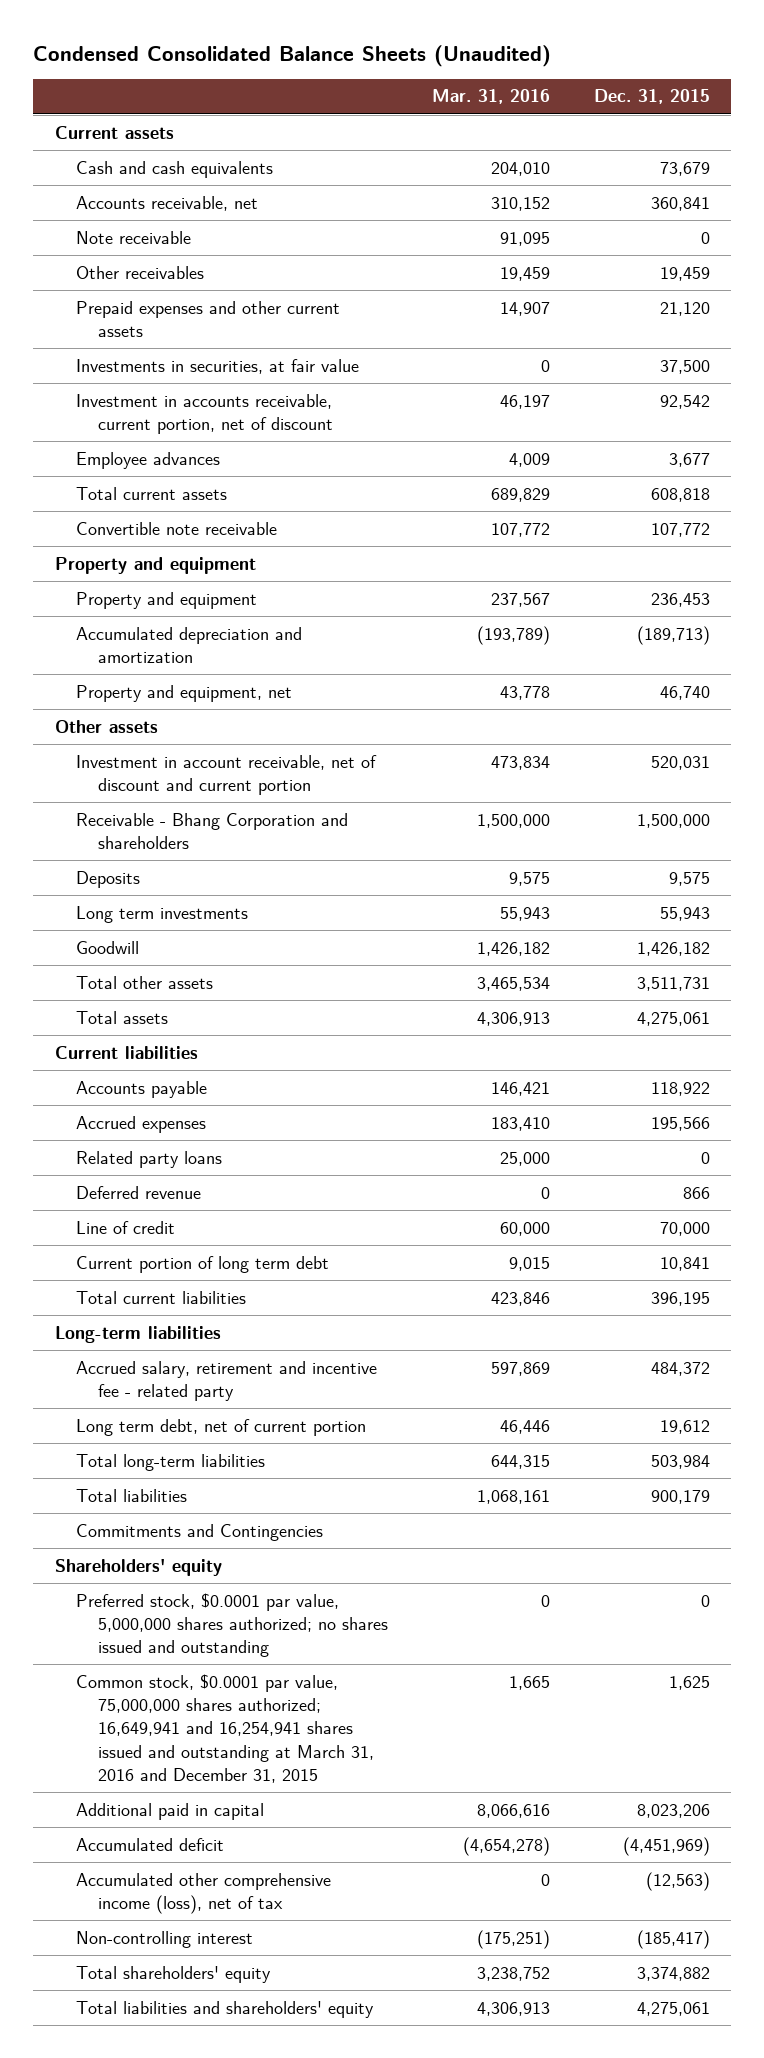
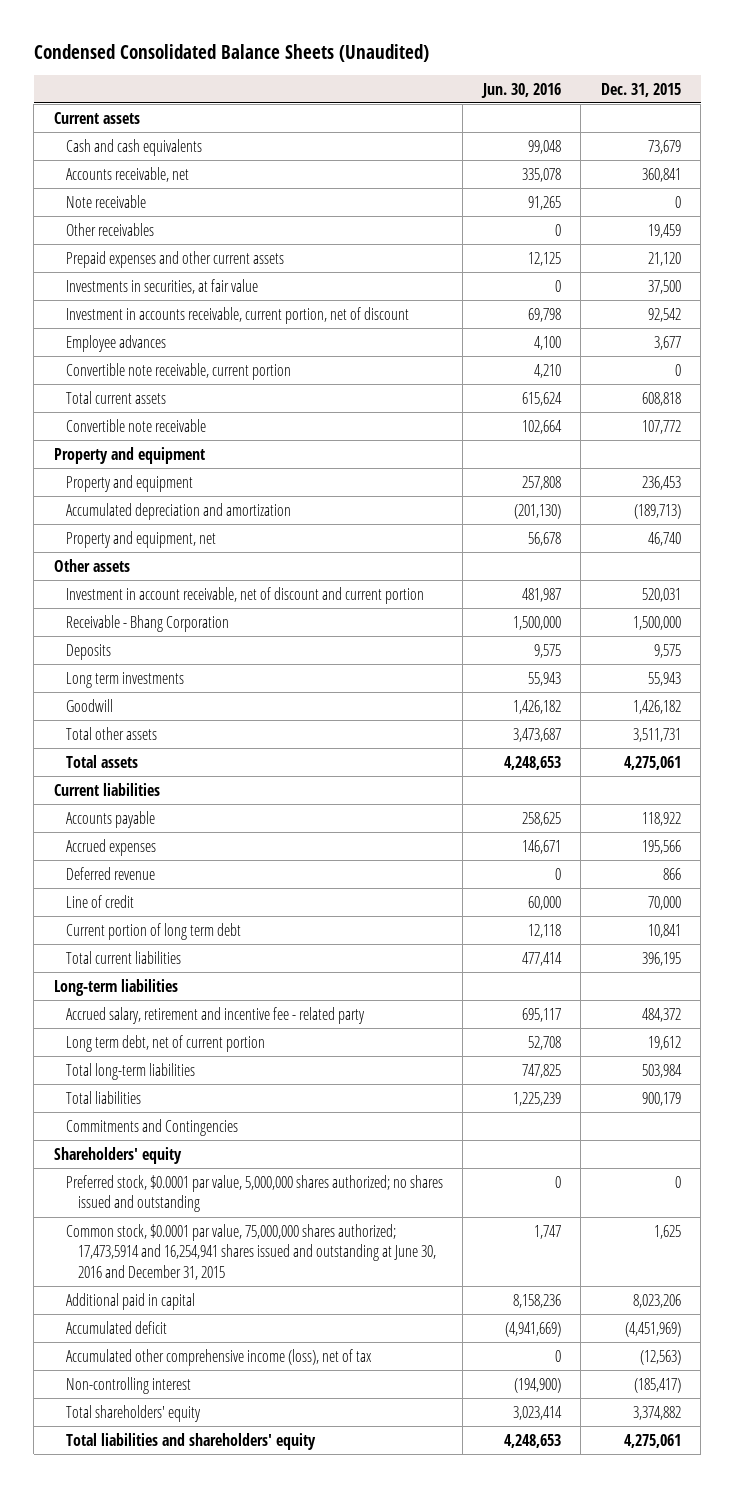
[431,89,550,105] Mar. 31, 2016 -> none
none -> [480,82,561,98] Jun. 30, 2016
none -> [66,362,292,380] Convertible note receivable, current portion
[76,812,349,850] Receivable - Bhang Corporation and shareholders -> [66,614,230,632] Receivable - Bhang Corporation
[76,1150,223,1168] Related party loans -> none
[76,1673,374,1783] Common stock, $0.0001 par value, 75,000,000 shares authorized; 16,649,941 and 16,254,941 shares issued and outstanding at March 31, 2016 and December 31, 2015 -> [66,1223,437,1281] Common stock, $0.0001 par value, 75,000,000 shares authorized; 17,473,5914 and 16,254,941 shares issued and outstanding at June 30, 2016 and December 31, 2015

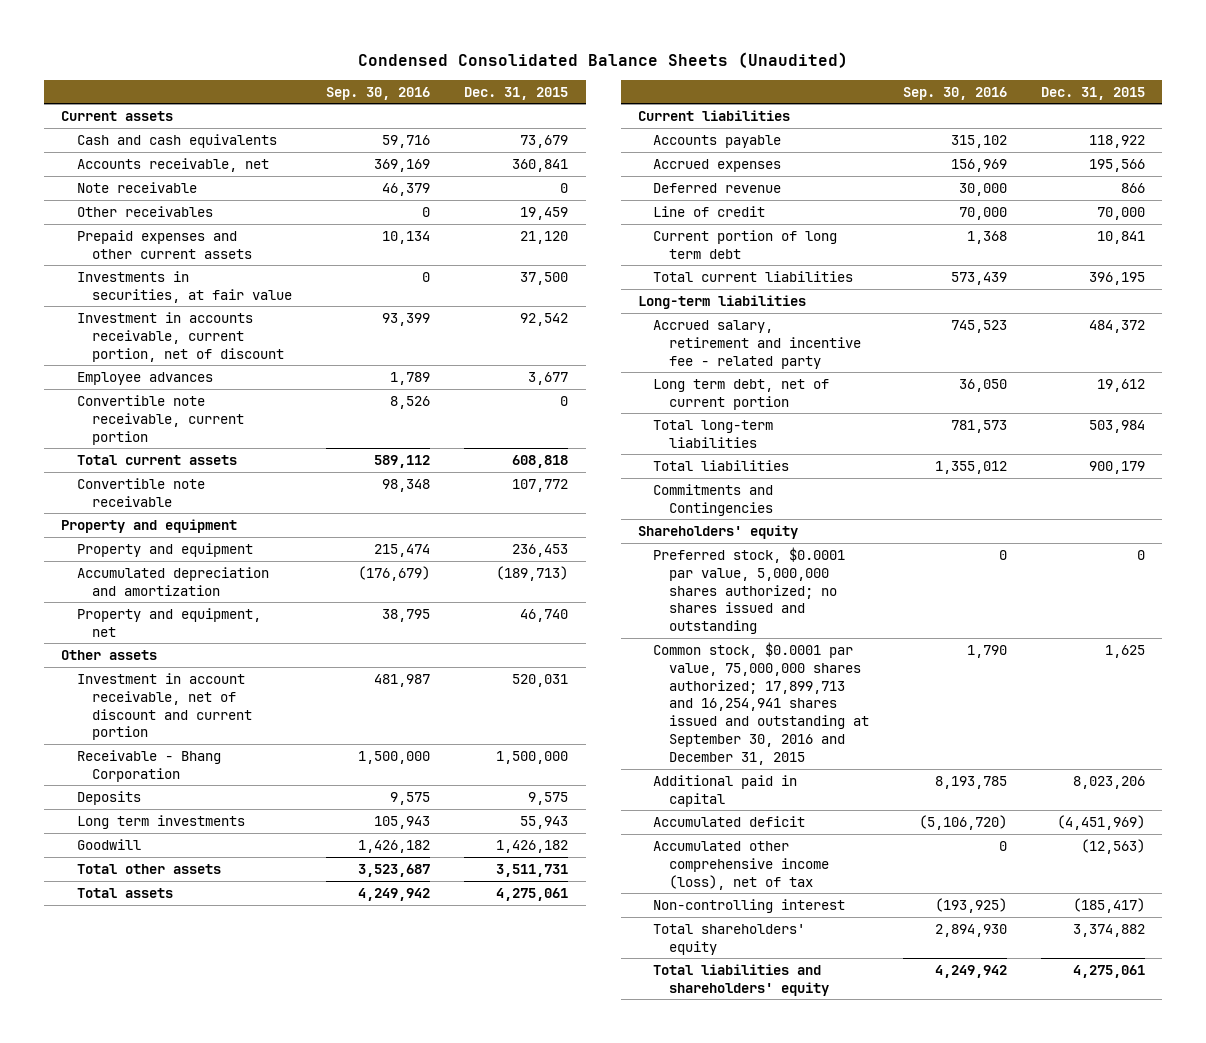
[480,82,561,98] Jun. 30, 2016 -> none
none -> [326,86,431,100] Sep. 30, 2016
[66,1223,437,1281] Common stock, $0.0001 par value, 75,000,000 shares authorized; 17,473,5914 and 16,254,941 shares issued and outstanding at June 30, 2016 and December 31, 2015 -> [653,641,869,766] Common stock, $0.0001 par value, 75,000,000 shares authorized; 17,899,713 and 16,254,941 shares issued and outstanding at September 30, 2016 and December 31, 2015

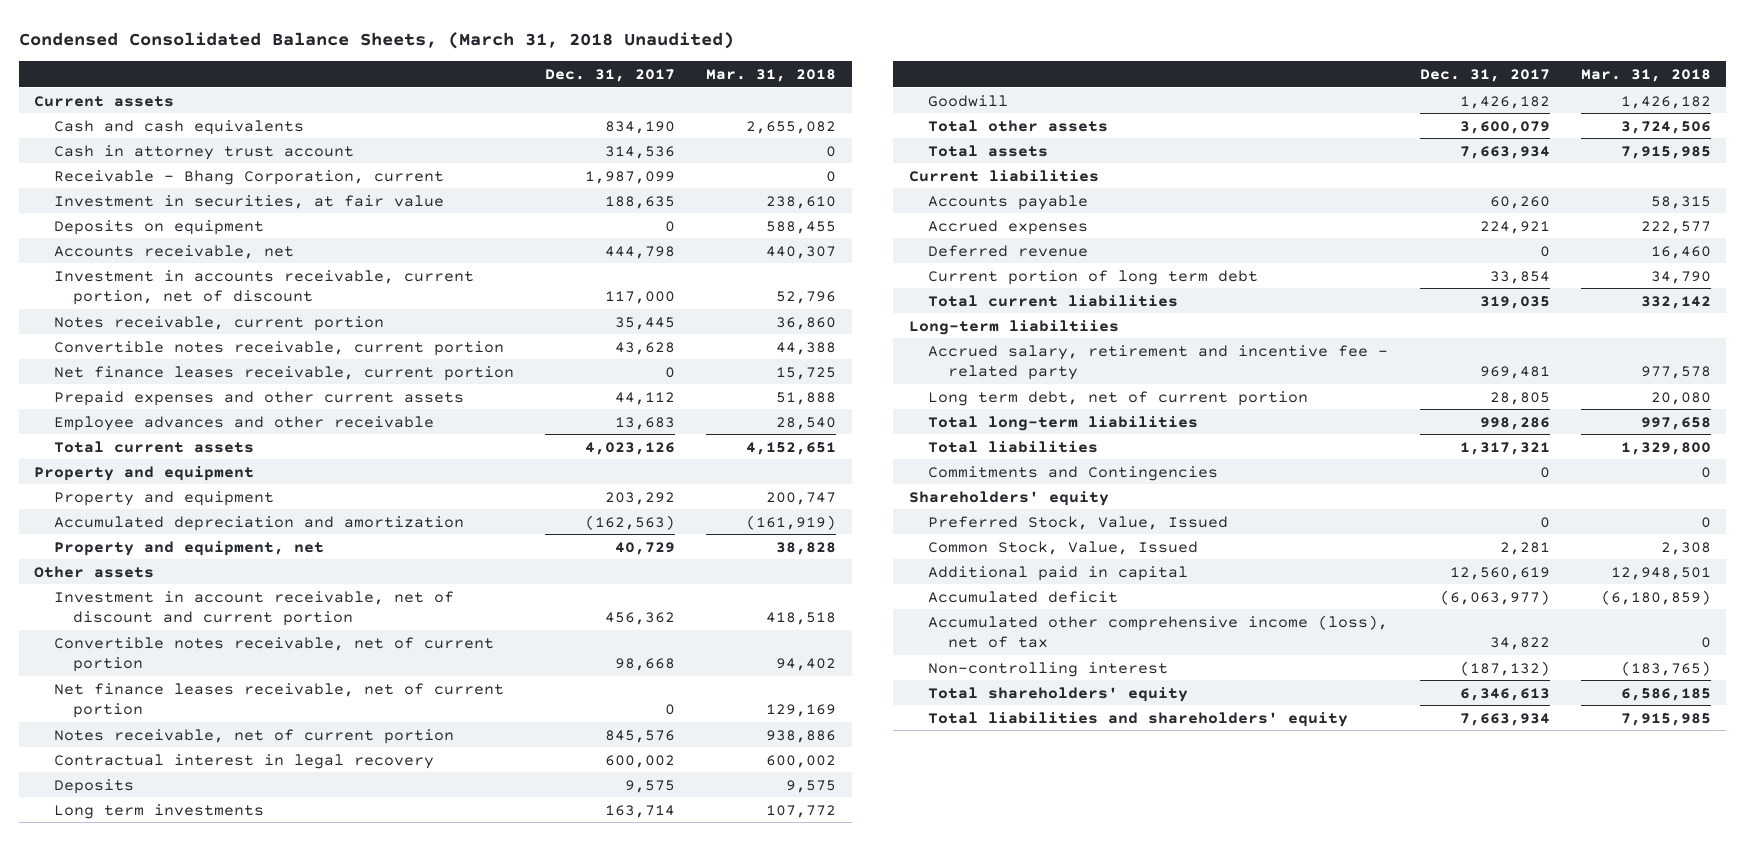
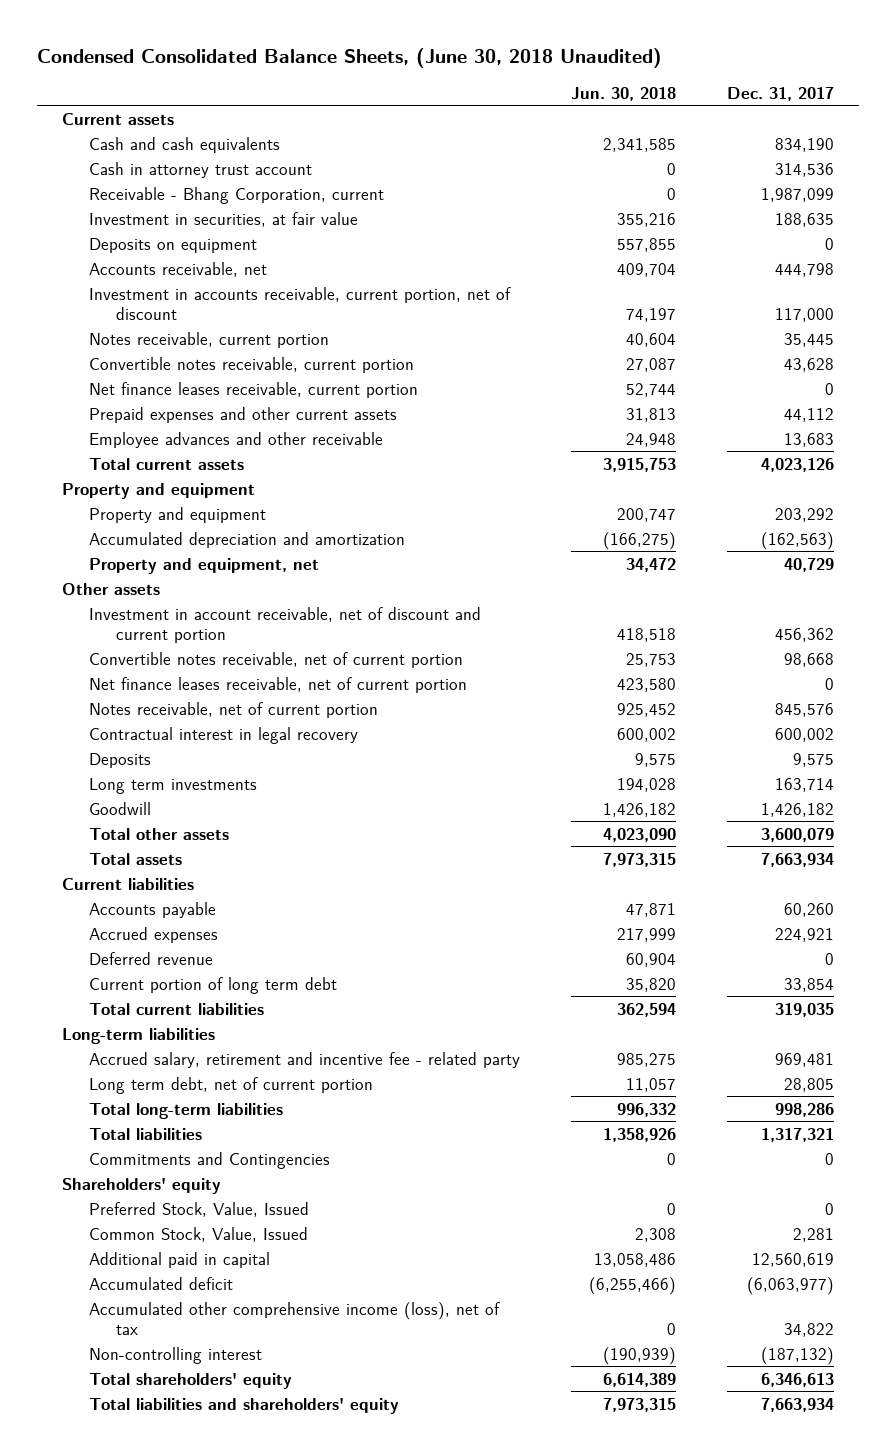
[18,31,734,49] Condensed Consolidated Balance Sheets, (March 31, 2018 Unaudited) -> [36,48,662,69] Condensed Consolidated Balance Sheets, (June 30, 2018 Unaudited)
[706,68,837,82] Mar. 31, 2018 -> none
none -> [570,86,676,101] Jun. 30, 2018
[909,319,1120,335] Long-term liabiltiies -> [61,1027,215,1044] Long-term liabilities

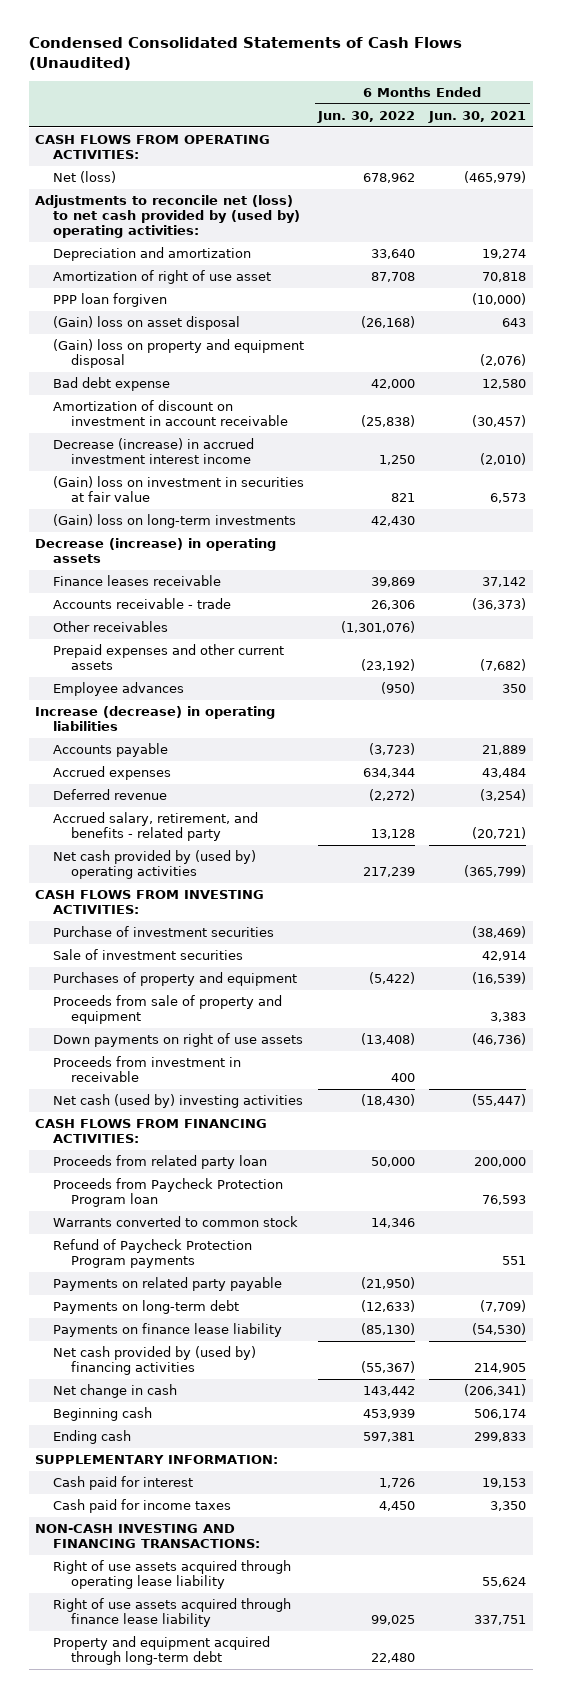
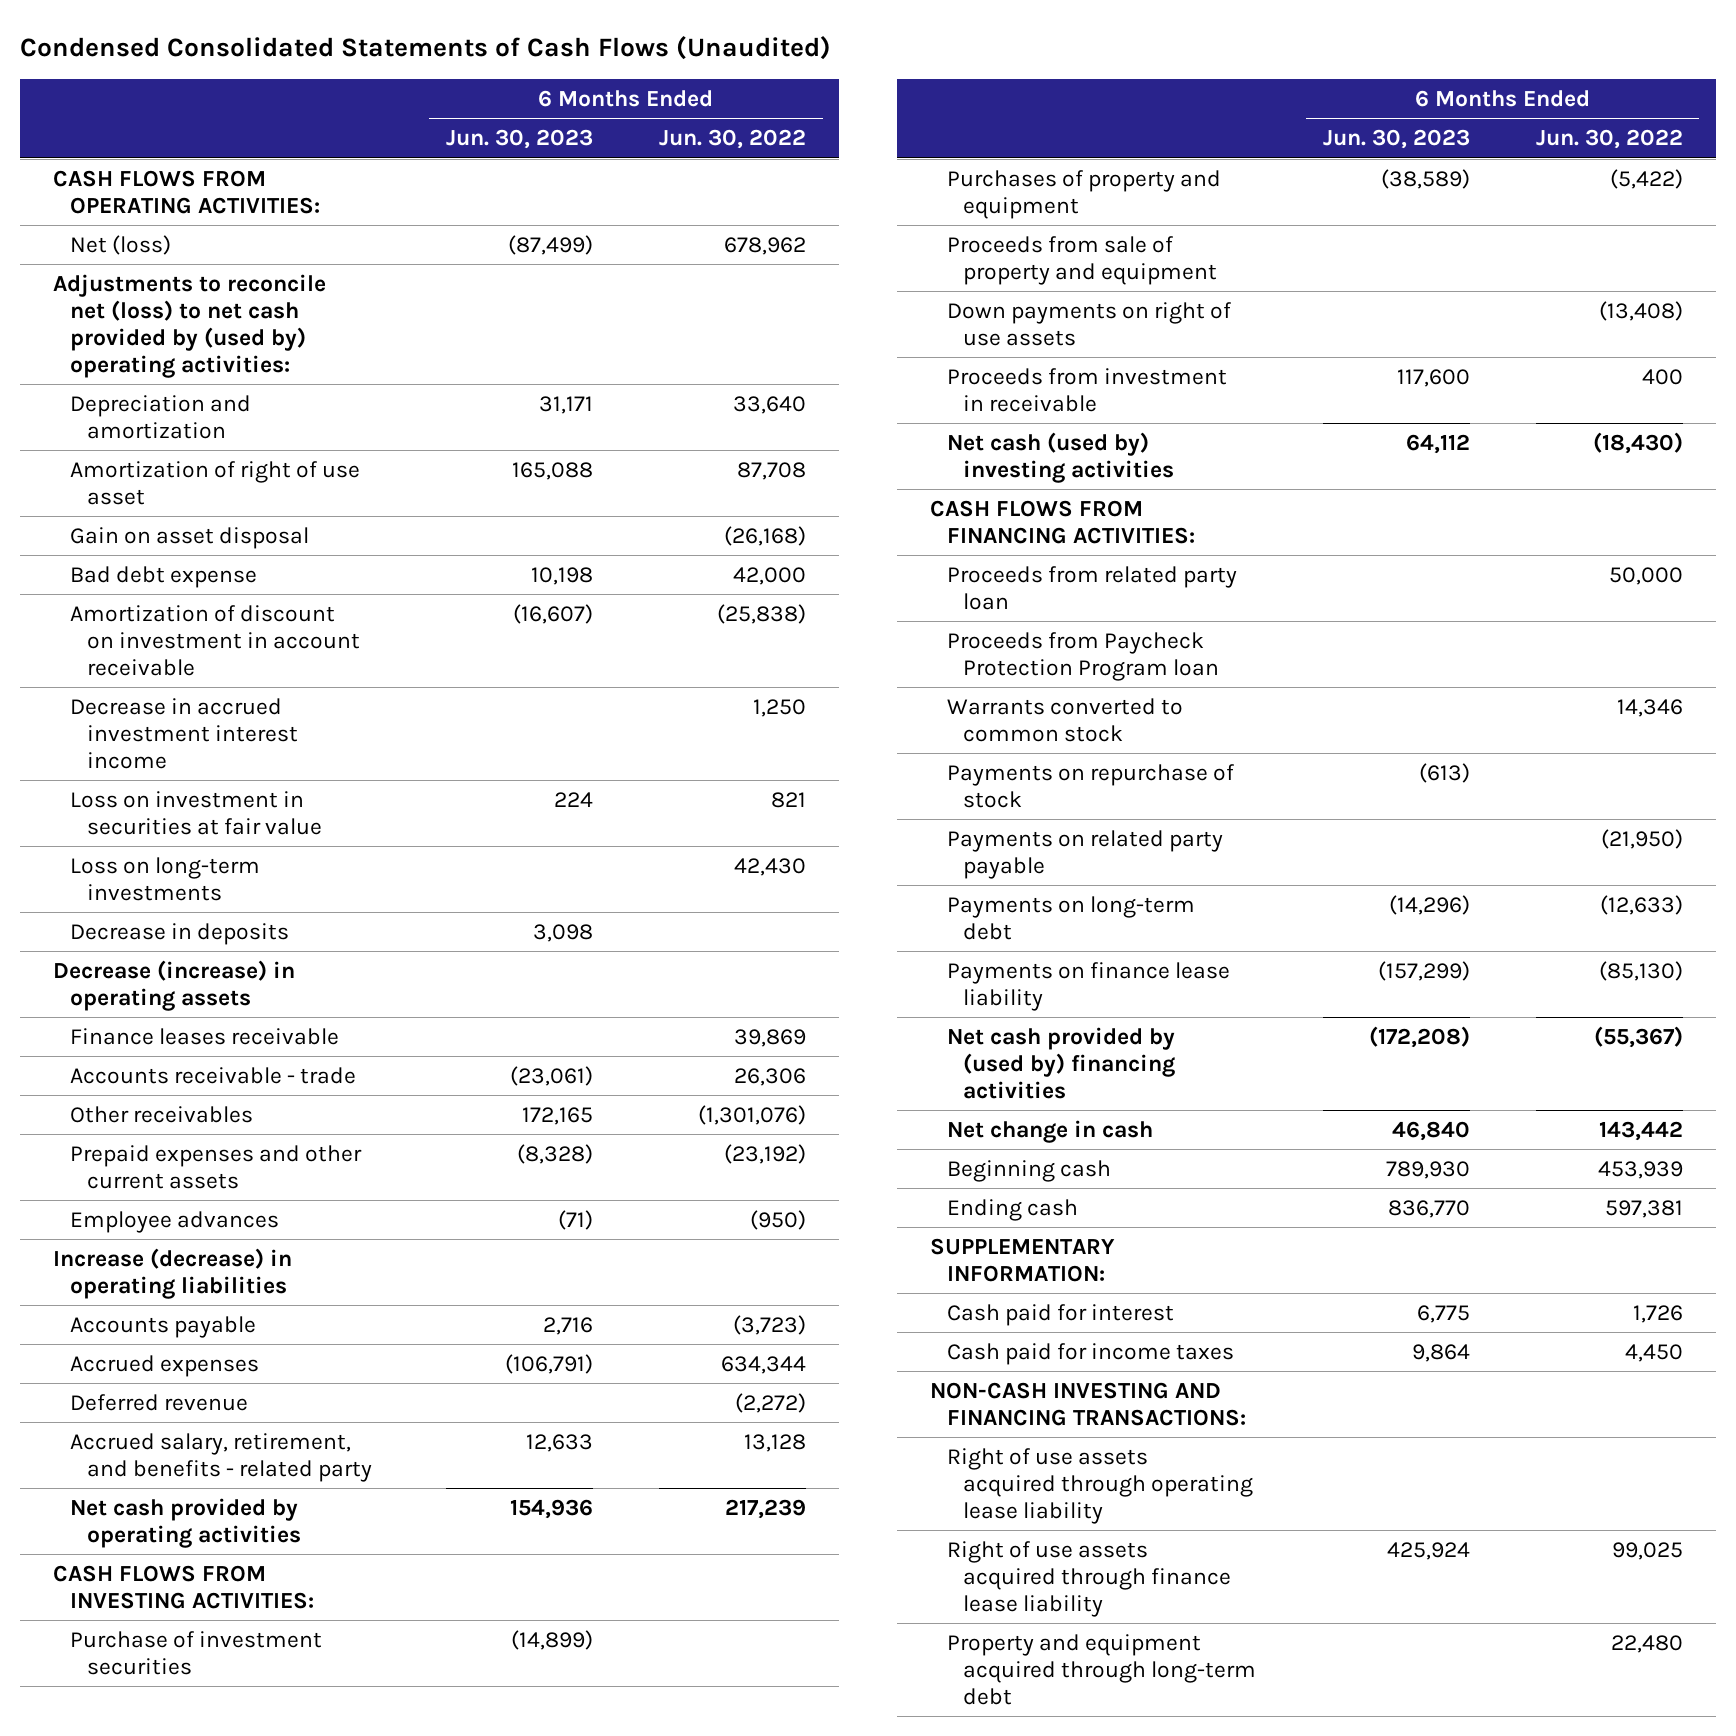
[428,110,527,123] Jun. 30, 2021 -> none
none -> [445,129,593,150] Jun. 30, 2023
[53,293,168,308] PPP loan forgiven -> none
[53,339,305,369] (Gain) loss on property and equipment disposal -> none
[53,316,241,331] (Gain) loss on asset disposal -> [69,526,309,549] Gain on asset disposal
[53,438,255,465] Decrease (increase) in accrued investment interest income -> [69,697,298,770] Decrease in accrued investment interest income
[53,476,305,503] (Gain) loss on investment in securities at fair value -> [69,790,322,835] Loss on investment in securities at fair value
[53,514,297,529] (Gain) loss on long-term investments -> [69,856,260,901] Loss on long-term investments
none -> [69,922,289,945] Decrease in deposits
[53,850,257,880] Net cash provided by (used by) operating activities -> [69,1497,301,1548] Net cash provided by operating activities
[53,949,244,961] Sale of investment securities -> none
[53,1239,253,1269] Refund of Paycheck Protection Program payments -> none
none -> [946,763,1234,808] Payments on repurchase of stock

